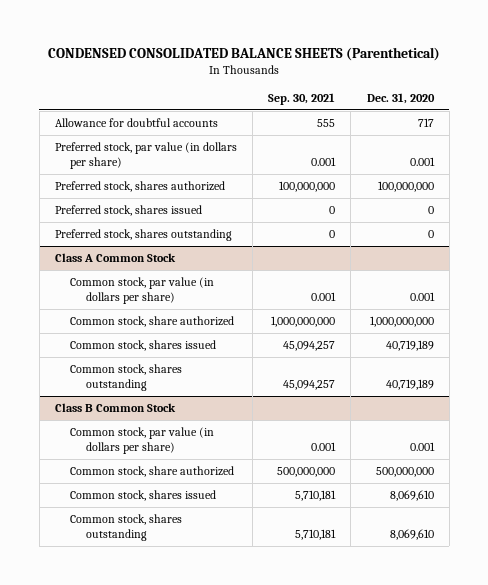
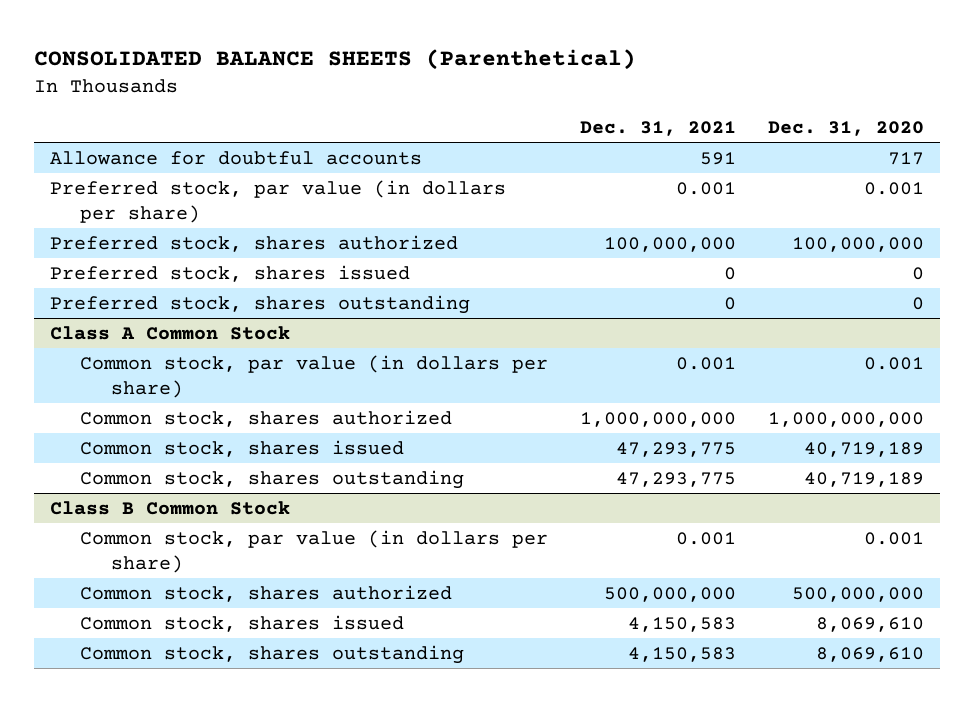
[48,46,441,61] CONDENSED CONSOLIDATED BALANCE SHEETS (Parenthetical) -> [33,48,636,70] CONSOLIDATED BALANCE SHEETS (Parenthetical)
[268,93,336,106] Sep. 30, 2021 -> none
none -> [580,120,737,136] Dec. 31, 2021
[70,315,235,327] Common stock, share authorized -> [80,409,453,427] Common stock, shares authorized
[70,465,235,477] Common stock, share authorized -> [80,584,453,602] Common stock, shares authorized

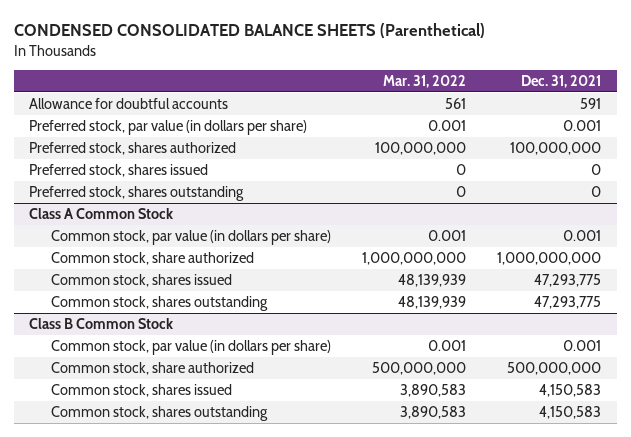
[33,48,636,70] CONSOLIDATED BALANCE SHEETS (Parenthetical) -> [13,23,485,39] CONDENSED CONSOLIDATED BALANCE SHEETS (Parenthetical)
[768,120,925,136] Dec. 31, 2020 -> none
none -> [382,75,466,89] Mar. 31, 2022
[80,409,453,427] Common stock, shares authorized -> [50,251,254,265] Common stock, share authorized
[80,584,453,602] Common stock, shares authorized -> [50,361,254,375] Common stock, share authorized

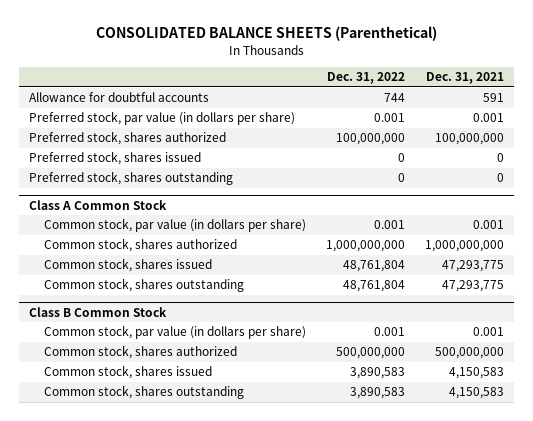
[13,23,485,39] CONDENSED CONSOLIDATED BALANCE SHEETS (Parenthetical) -> [95,26,437,42] CONSOLIDATED BALANCE SHEETS (Parenthetical)
[382,75,466,89] Mar. 31, 2022 -> none
none -> [326,72,405,85] Dec. 31, 2022
[50,251,254,265] Common stock, share authorized -> [43,238,237,253] Common stock, shares authorized
[50,361,254,375] Common stock, share authorized -> [43,345,237,360] Common stock, shares authorized

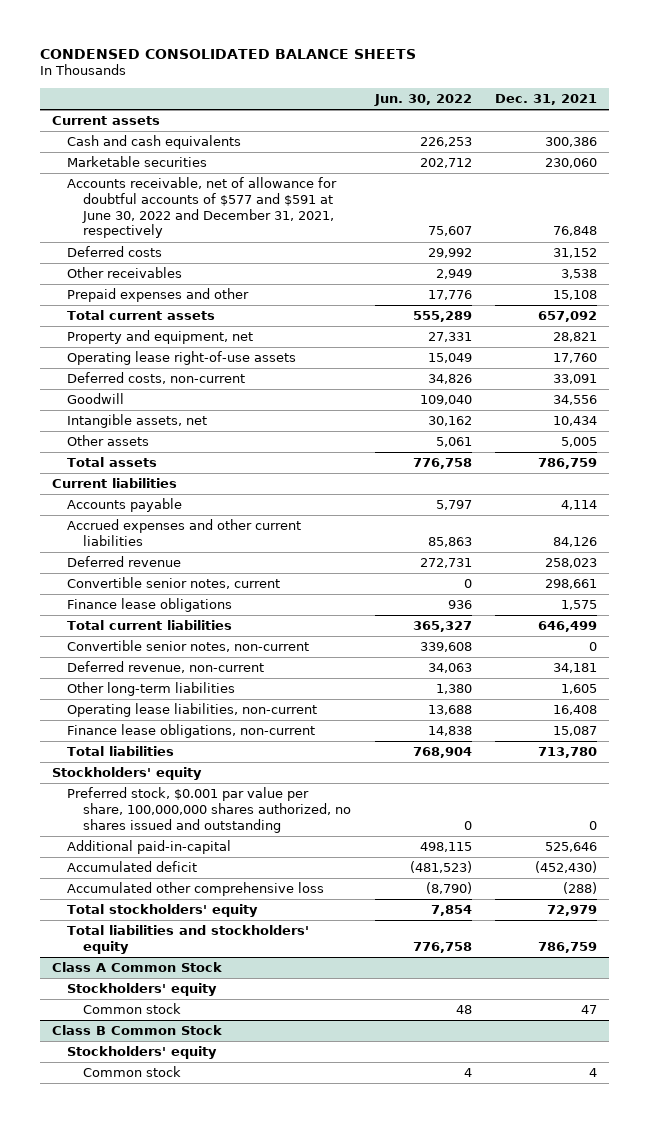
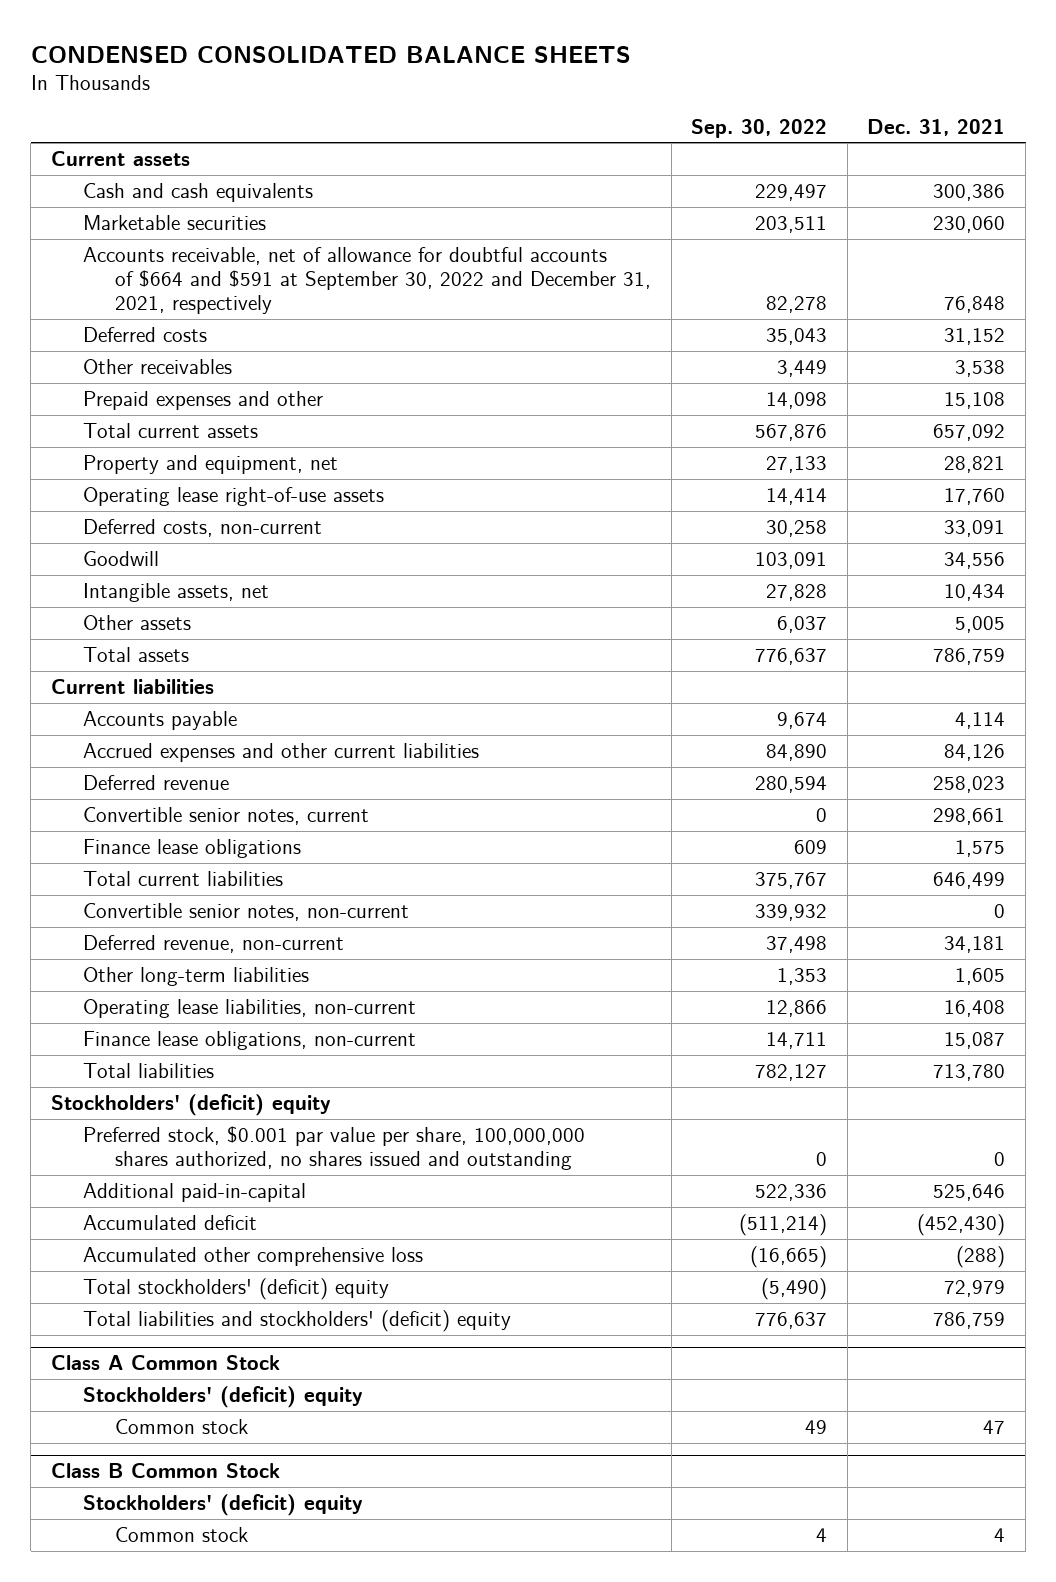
[373,93,472,106] Jun. 30, 2022 -> none
none -> [691,118,828,138] Sep. 30, 2022
[67,177,338,239] Accounts receivable, net of allowance for doubtful accounts of $577 and $591 at June 30, 2022 and December 31, 2021, respectively -> [83,247,652,315] Accounts receivable, net of allowance for doubtful accounts of $664 and $591 at September 30, 2022 and December 31, 2021, respectively
[51,767,202,781] Stockholders' equity -> [50,1094,331,1117] Stockholders' (deficit) equity
[67,904,259,918] Total stockholders' equity -> [83,1278,390,1301] Total stockholders' (deficit) equity
[67,925,310,954] Total liabilities and stockholders' equity -> [83,1310,512,1333] Total liabilities and stockholders' (deficit) equity
[67,983,218,997] Stockholders' equity -> [83,1386,364,1409] Stockholders' (deficit) equity
[67,1046,218,1060] Stockholders' equity -> [83,1494,364,1517] Stockholders' (deficit) equity

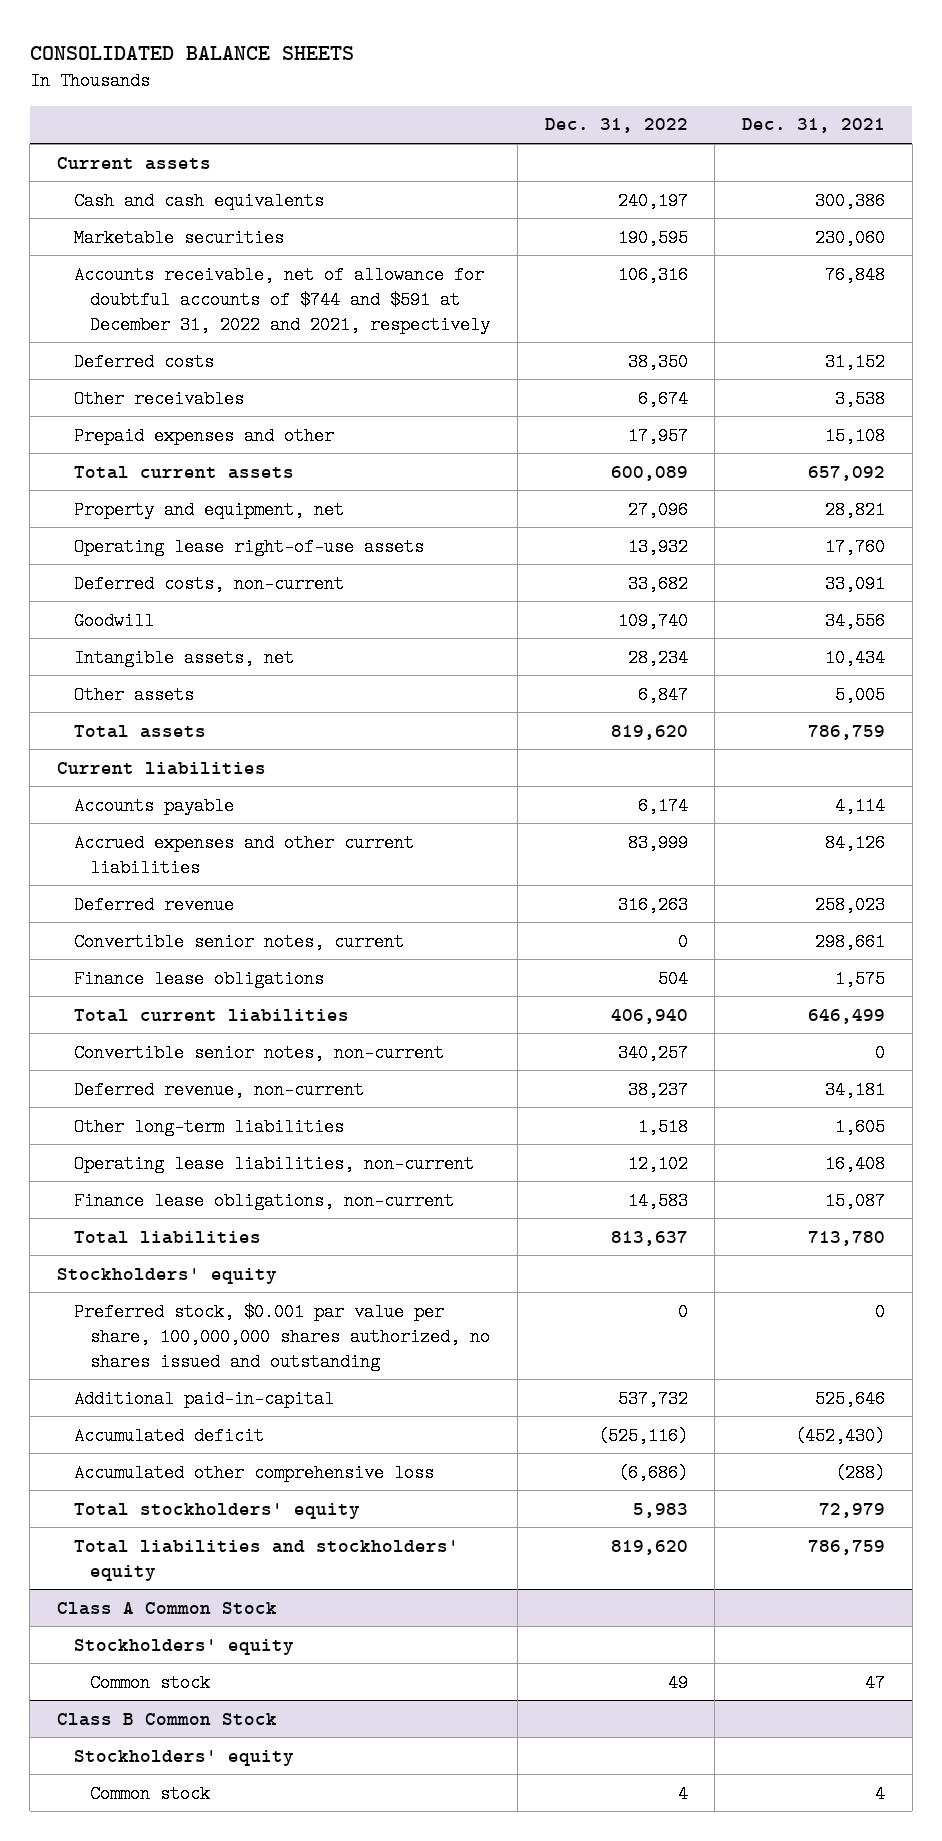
[30,45,631,63] CONDENSED CONSOLIDATED BALANCE SHEETS -> [29,46,354,61] CONSOLIDATED BALANCE SHEETS
[691,118,828,138] Sep. 30, 2022 -> none
none -> [544,118,688,134] Dec. 31, 2022
[83,247,652,315] Accounts receivable, net of allowance for doubtful accounts of $664 and $591 at September 30, 2022 and December 31, 2021, respectively -> [73,265,491,334] Accounts receivable, net of allowance for doubtful accounts of $744 and $591 at December 31, 2022 and 2021, respectively
[50,1094,331,1117] Stockholders' (deficit) equity -> [56,1267,277,1284] Stockholders' equity
[83,1278,390,1301] Total stockholders' (deficit) equity -> [73,1502,360,1519] Total stockholders' equity
[83,1310,512,1333] Total liabilities and stockholders' (deficit) equity -> [73,1539,459,1581] Total liabilities and stockholders' equity
[83,1386,364,1409] Stockholders' (deficit) equity -> [73,1638,294,1655] Stockholders' equity
[83,1494,364,1517] Stockholders' (deficit) equity -> [73,1749,294,1766] Stockholders' equity

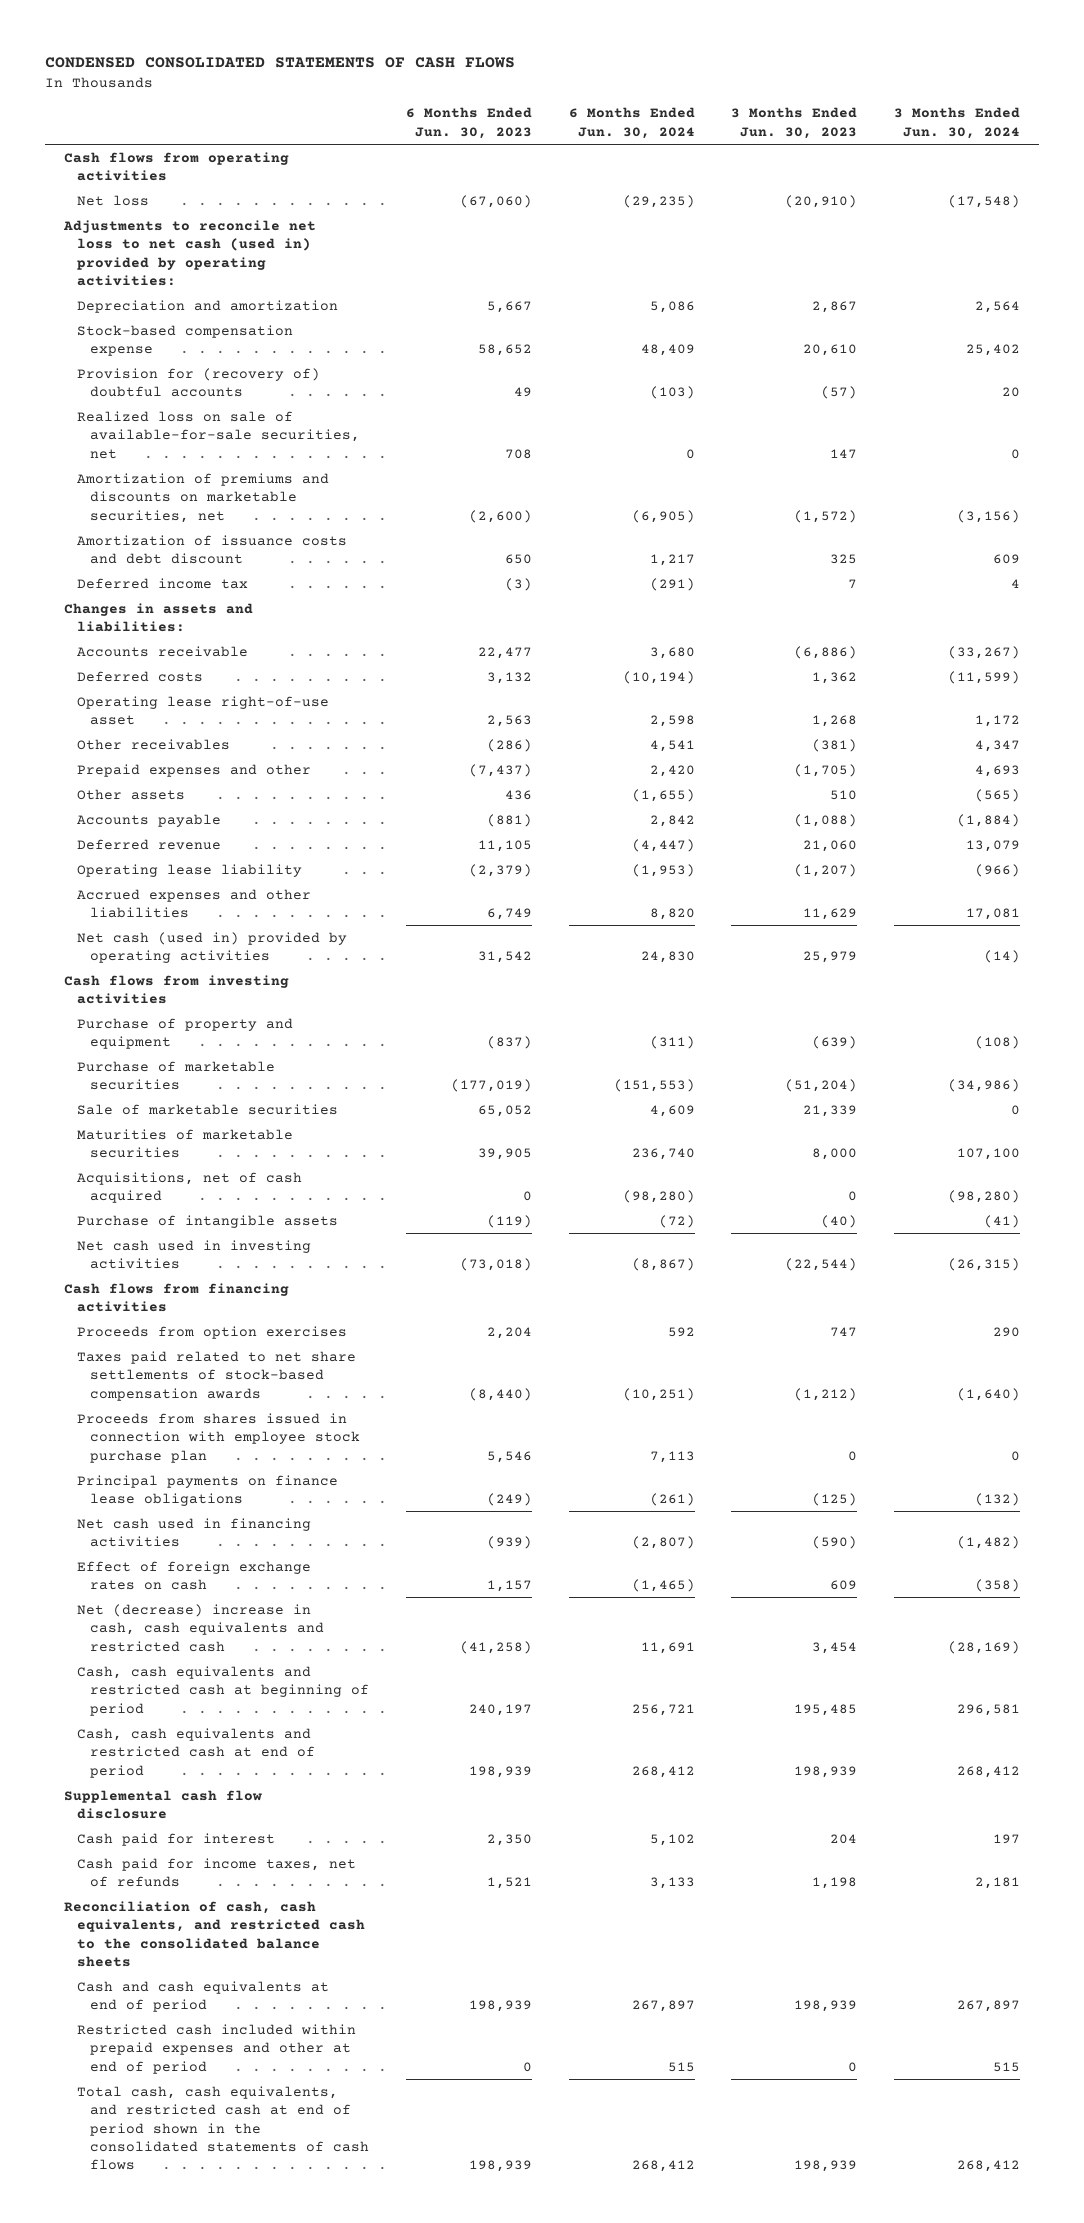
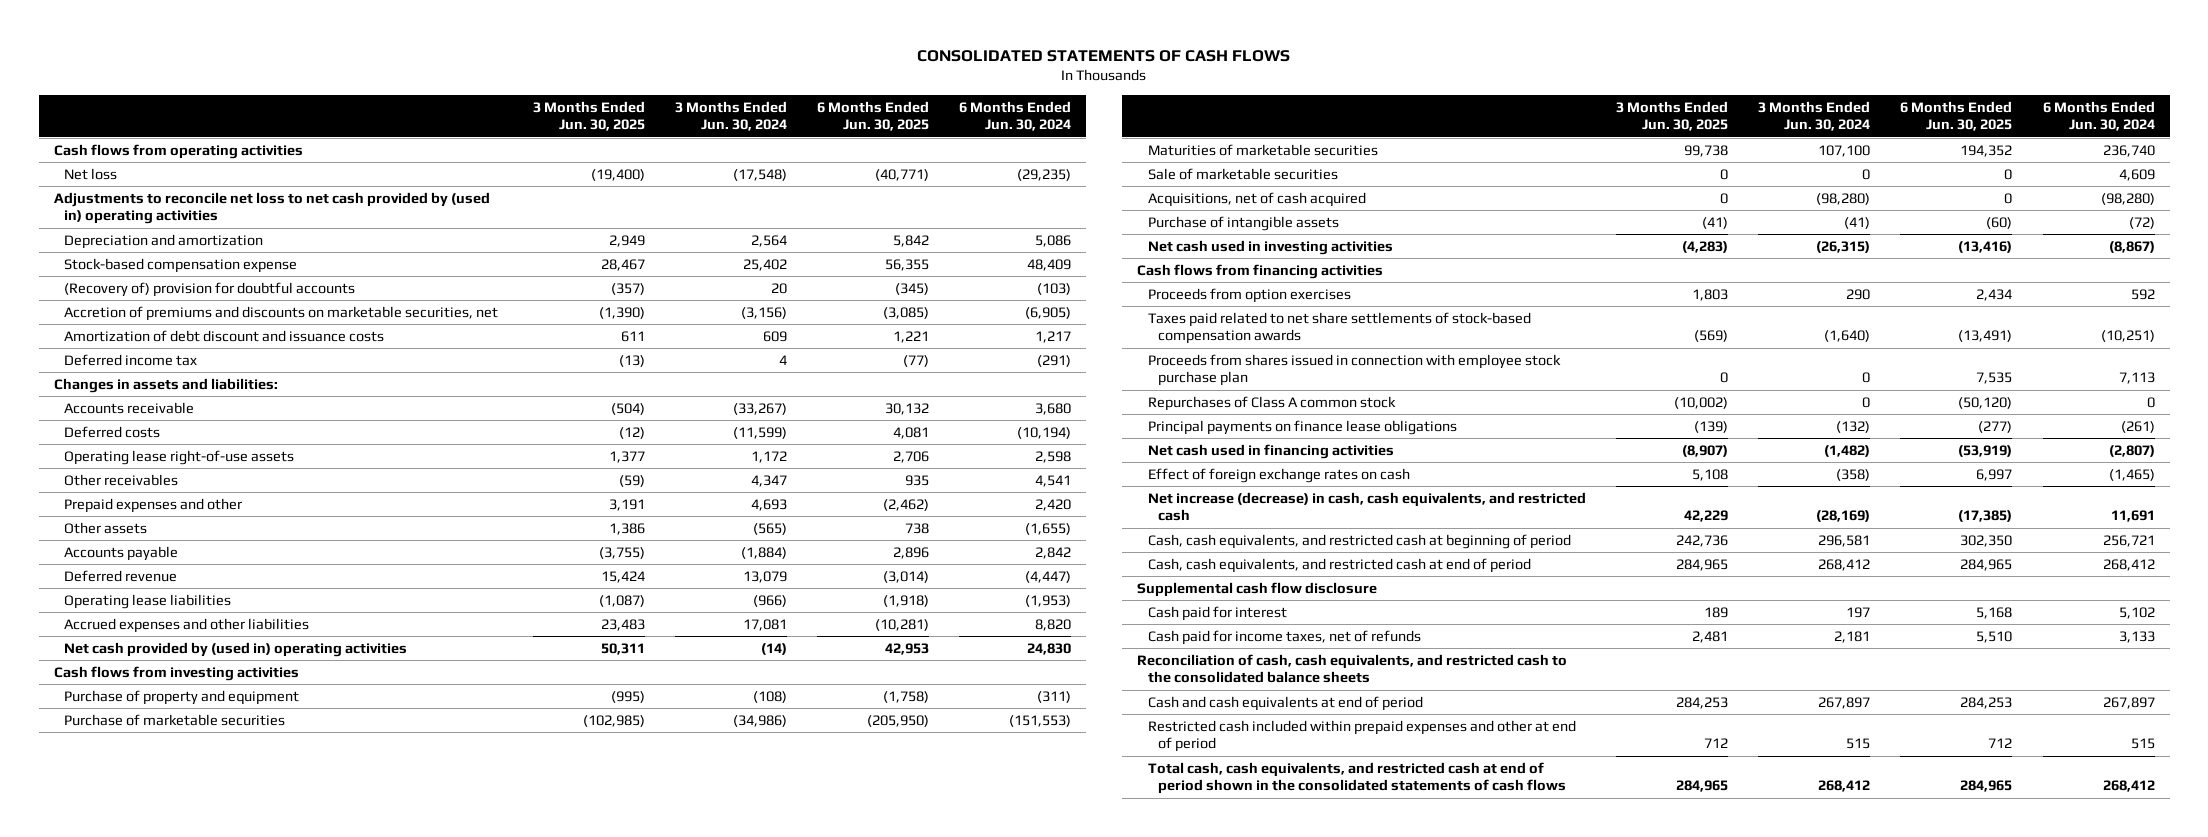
[45,57,516,69] CONDENSED CONSOLIDATED STATEMENTS OF CASH FLOWS -> [917,49,1291,62] CONSOLIDATED STATEMENTS OF CASH FLOWS
[405,107,532,139] 6 Months Ended Jun. 30, 2023 -> none
[731,107,858,139] 3 Months Ended Jun. 30, 2023 -> none
none -> [532,100,645,131] 3 Months Ended Jun. 30, 2025
none -> [816,100,929,131] 6 Months Ended Jun. 30, 2025
[62,219,316,287] Adjustments to reconcile net loss to net cash (used in) provided by operating activities: -> [53,191,490,225] Adjustments to reconcile net loss to net cash provided by (used in) operating activities
[76,410,360,459] Realized loss on sale of available-for-sale securities, net -> none
[76,367,320,398] Provision for (recovery of) doubtful accounts -> [64,281,356,297] (Recovery of) provision for doubtful accounts
[76,472,329,523] Amortization of premiums and discounts on marketable securities, net -> [64,305,499,321] Accretion of premiums and discounts on marketable securities, net
[76,534,347,565] Amortization of issuance costs and debt discount -> [64,329,385,342] Amortization of debt discount and issuance costs
[76,695,329,726] Operating lease right-of-use asset -> [64,449,295,465] Operating lease right-of-use assets
[76,863,302,877] Operating lease liability -> [64,593,232,609] Operating lease liabilities
[76,931,347,964] Net cash (used in) provided by operating activities -> [64,641,408,657] Net cash provided by (used in) operating activities
[76,1103,338,1115] Sale of marketable securities -> [1147,167,1338,180] Sale of marketable securities
none -> [1147,395,1396,411] Repurchases of Class A common stock
[76,1603,324,1652] Net (decrease) increase in cash, cash equivalents and restricted cash -> [1147,491,1586,522] Net increase (decrease) in cash, cash equivalents, and restricted cash
[76,1665,369,1716] Cash, cash equivalents and restricted cash at beginning of period -> [1147,533,1571,549] Cash, cash equivalents, and restricted cash at beginning of period
[76,1727,315,1778] Cash, cash equivalents and restricted cash at end of period -> [1147,557,1531,573] Cash, cash equivalents, and restricted cash at end of period

